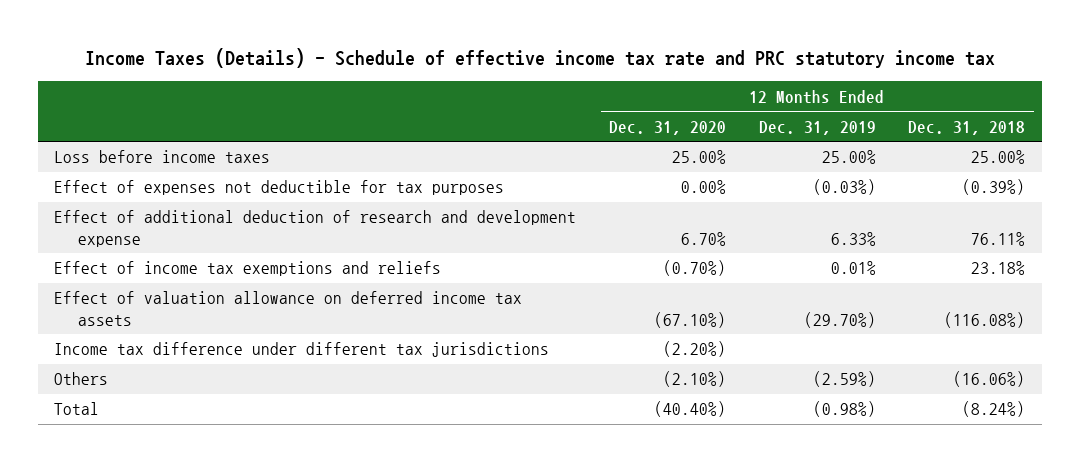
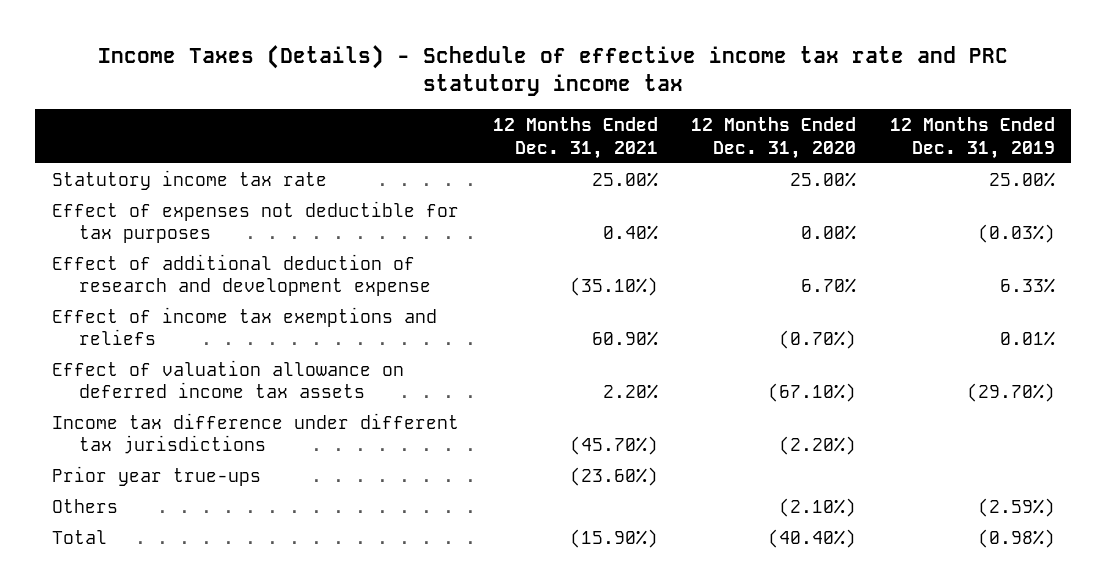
[908,120,1026,135] Dec. 31, 2018 -> none
none -> [492,116,658,159] 12 Months Ended Dec. 31, 2021
[54,150,271,164] Loss before income taxes -> [52,169,328,190] Statutory income tax rate
none -> [52,465,262,486] Prior year true-ups

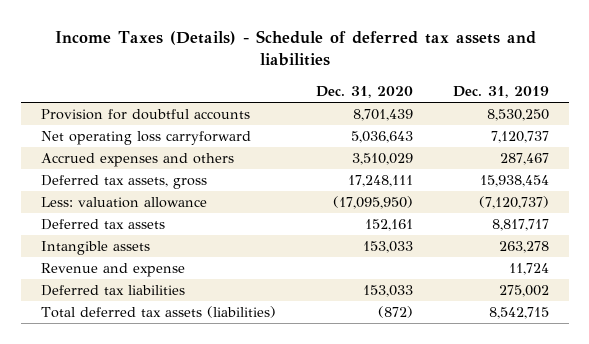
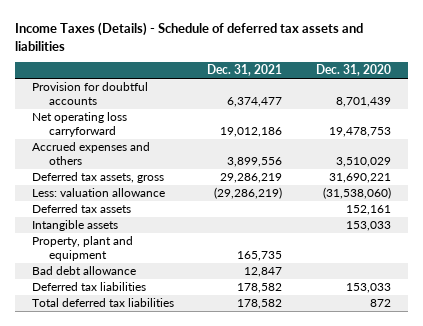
[452,85,549,98] Dec. 31, 2019 -> none
none -> [207,63,283,76] Dec. 31, 2021
[350,131,413,144] 5,036,643 -> [328,126,391,137] 19,478,753
[347,175,413,188] 17,248,111 -> [328,173,391,184] 31,690,221
[332,196,413,210] (17,095,950) -> [322,187,391,200] (31,538,060)
[40,263,185,278] Revenue and expense -> none
none -> [32,236,134,261] Property, plant and equipment
none -> [32,266,137,276] Bad debt allowance
[40,306,276,319] Total deferred tax assets (liabilities) -> [32,298,175,308] Total deferred tax liabilities
[377,306,413,319] (872) -> [369,299,391,308] 872

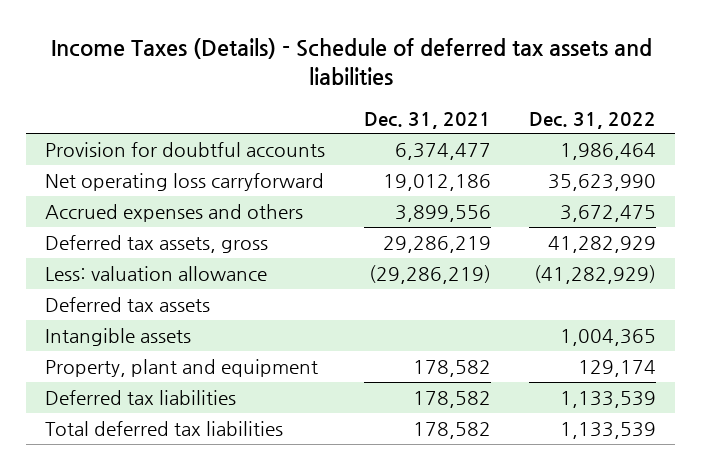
[315,63,391,76] Dec. 31, 2020 -> none
none -> [529,111,657,129] Dec. 31, 2022
[32,266,137,276] Bad debt allowance -> none
[237,250,283,261] 165,735 -> [412,359,491,377] 178,582

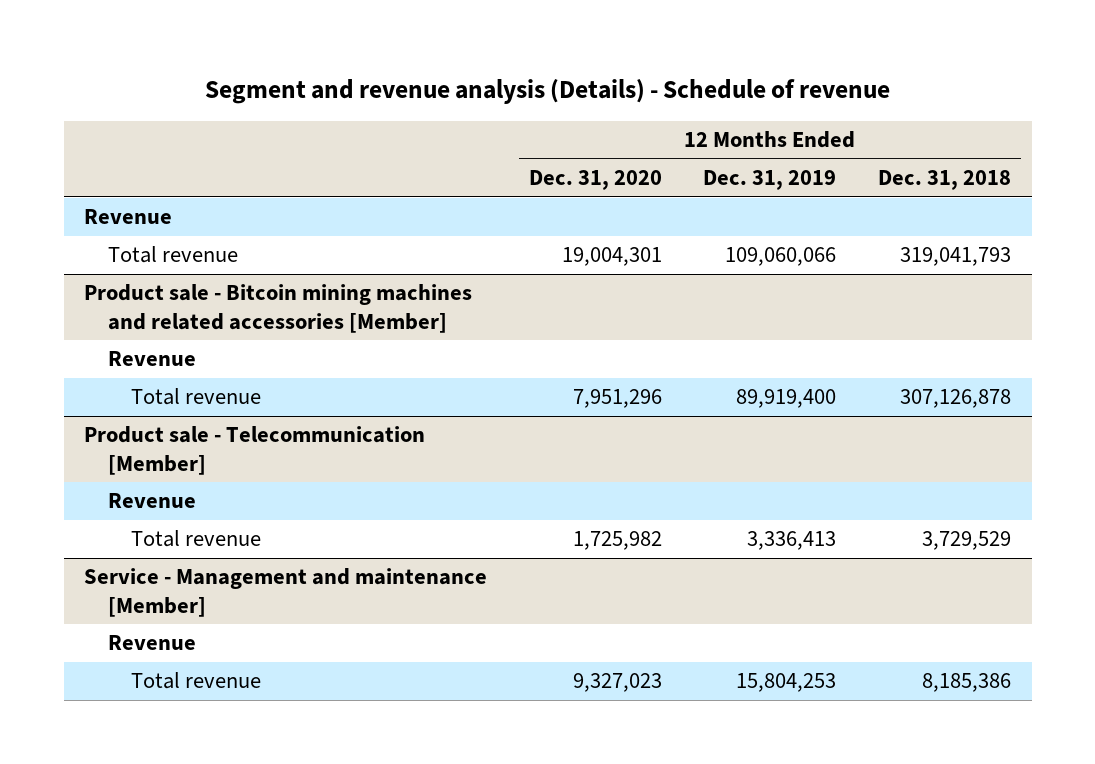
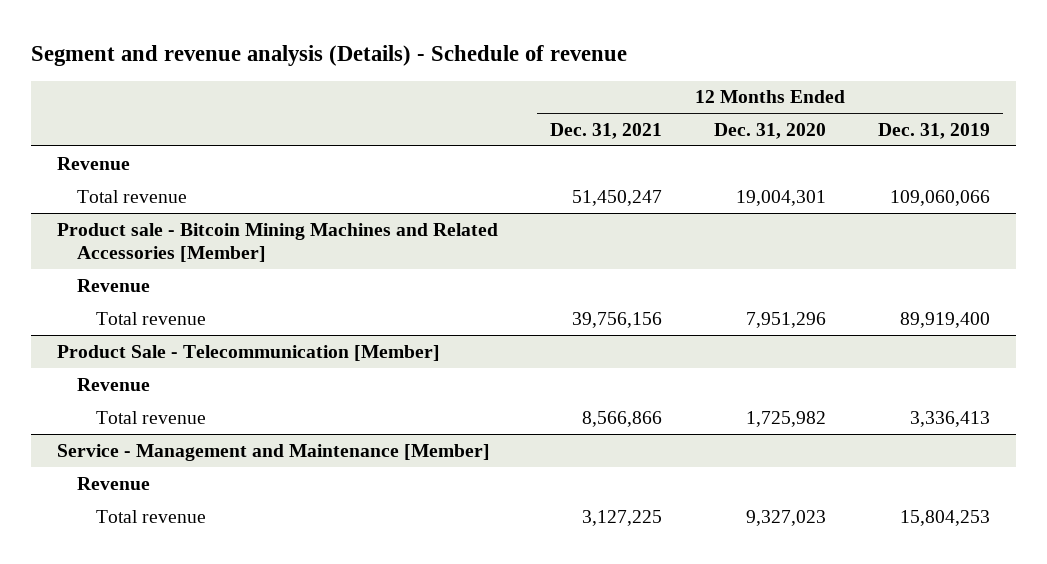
[877,170,1011,191] Dec. 31, 2018 -> none
none -> [550,122,663,139] Dec. 31, 2021
[84,284,473,333] Product sale - Bitcoin mining machines and related accessories [Member] -> [57,222,499,263] Product sale - Bitcoin Mining Machines and Related Accessories [Member]
[84,426,426,475] Product sale - Telecommunication [Member] -> [57,344,441,361] Product Sale - Telecommunication [Member]
[84,568,488,617] Service - Management and maintenance [Member] -> [57,443,491,461] Service - Management and Maintenance [Member]

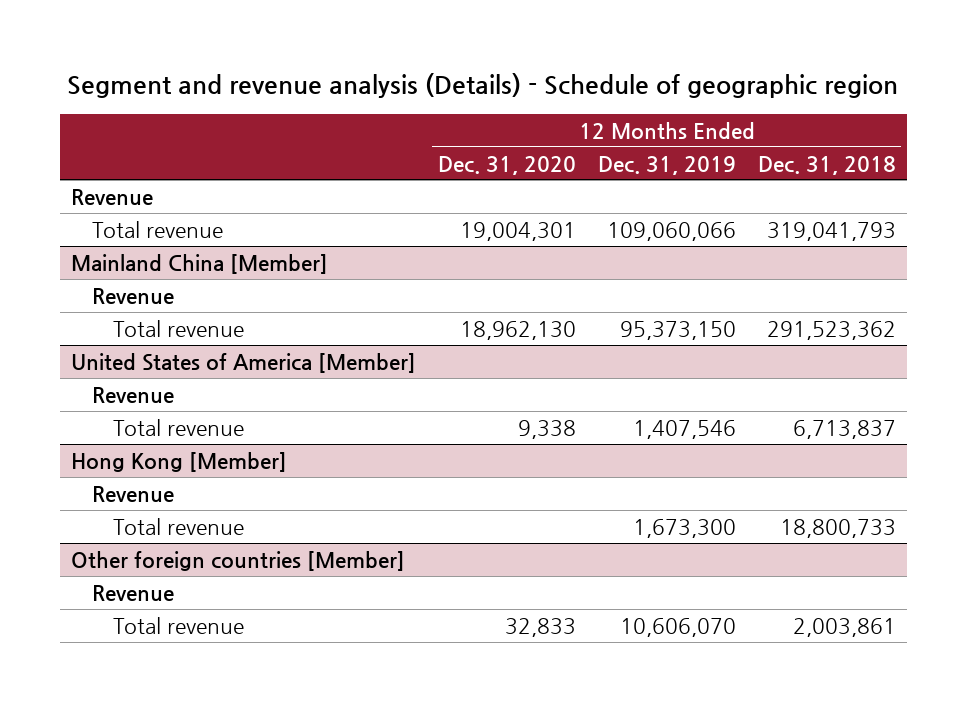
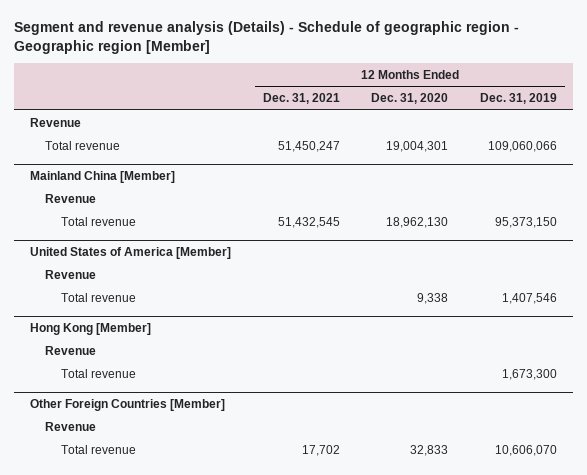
[67,72,899,98] Segment and revenue analysis (Details) - Schedule of geographic region -> [13,21,519,55] Segment and revenue analysis (Details) - Schedule of geographic region - Geographic region [Member]
[757,155,896,175] Dec. 31, 2018 -> none
none -> [262,93,340,105] Dec. 31, 2021
[71,550,406,571] Other foreign countries [Member] -> [29,398,225,411] Other Foreign Countries [Member]

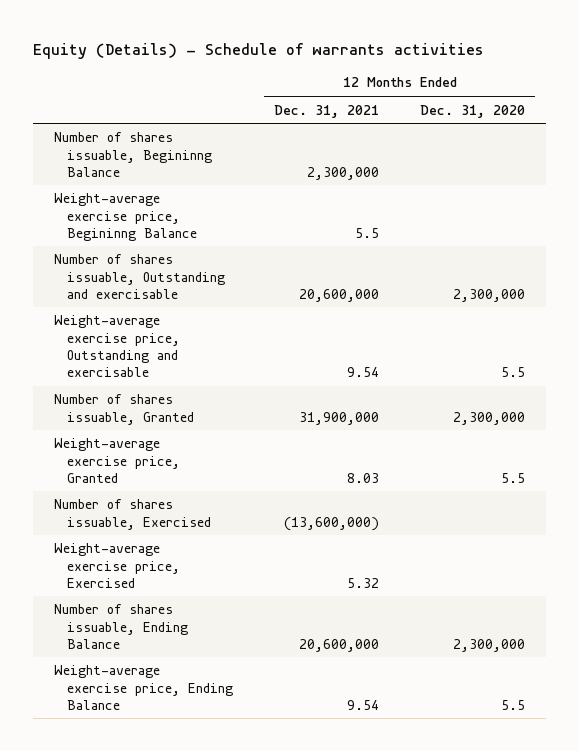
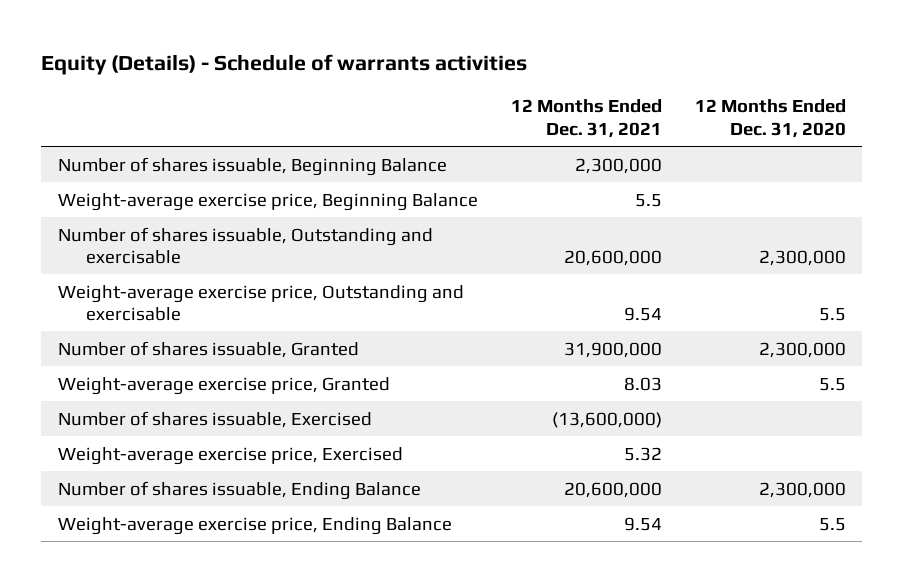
[53,132,213,177] Number of shares issuable, Begininng Balance -> [57,156,447,176] Number of shares issuable, Beginning Balance
[53,193,198,241] Weight-average exercise price, Begininng Balance -> [57,192,478,211] Weight-average exercise price, Beginning Balance

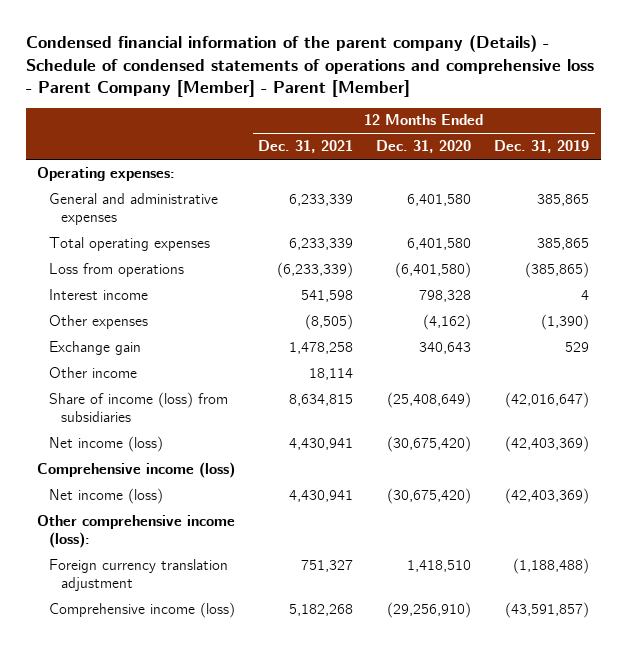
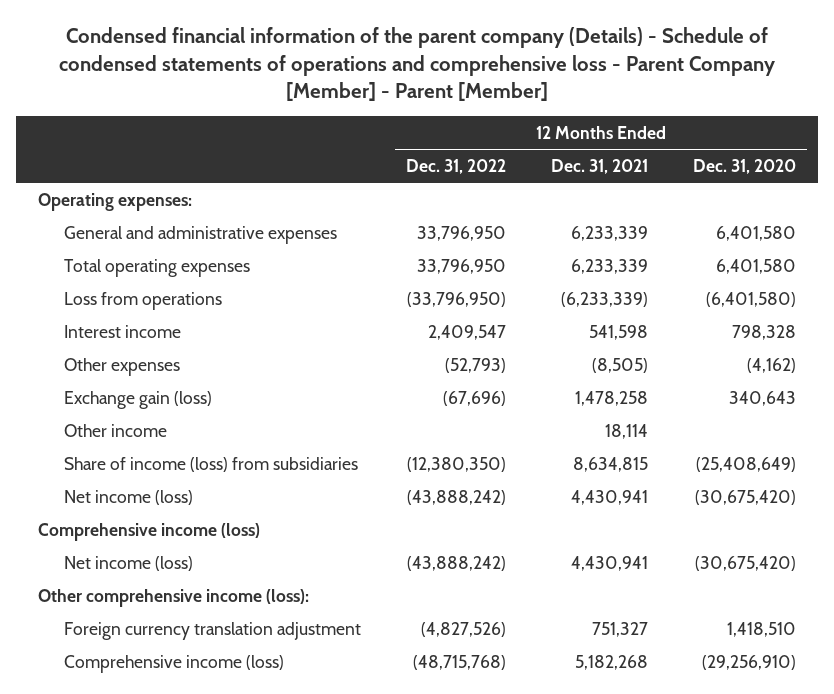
[494,140,590,154] Dec. 31, 2019 -> none
none -> [406,158,507,174] Dec. 31, 2022
[49,340,142,355] Exchange gain -> [64,390,213,409] Exchange gain (loss)

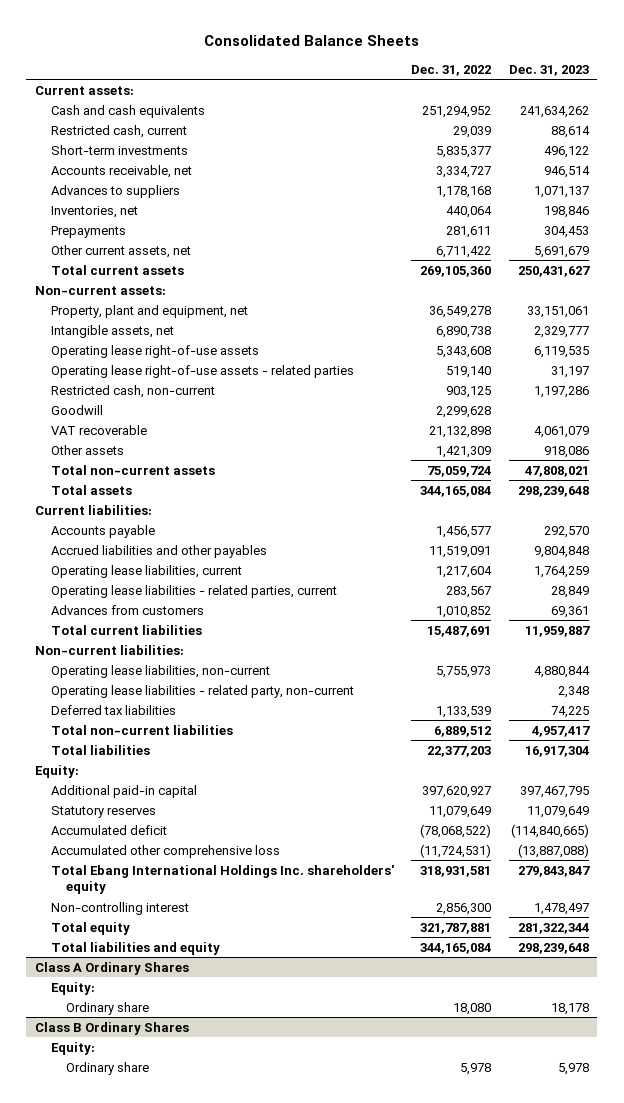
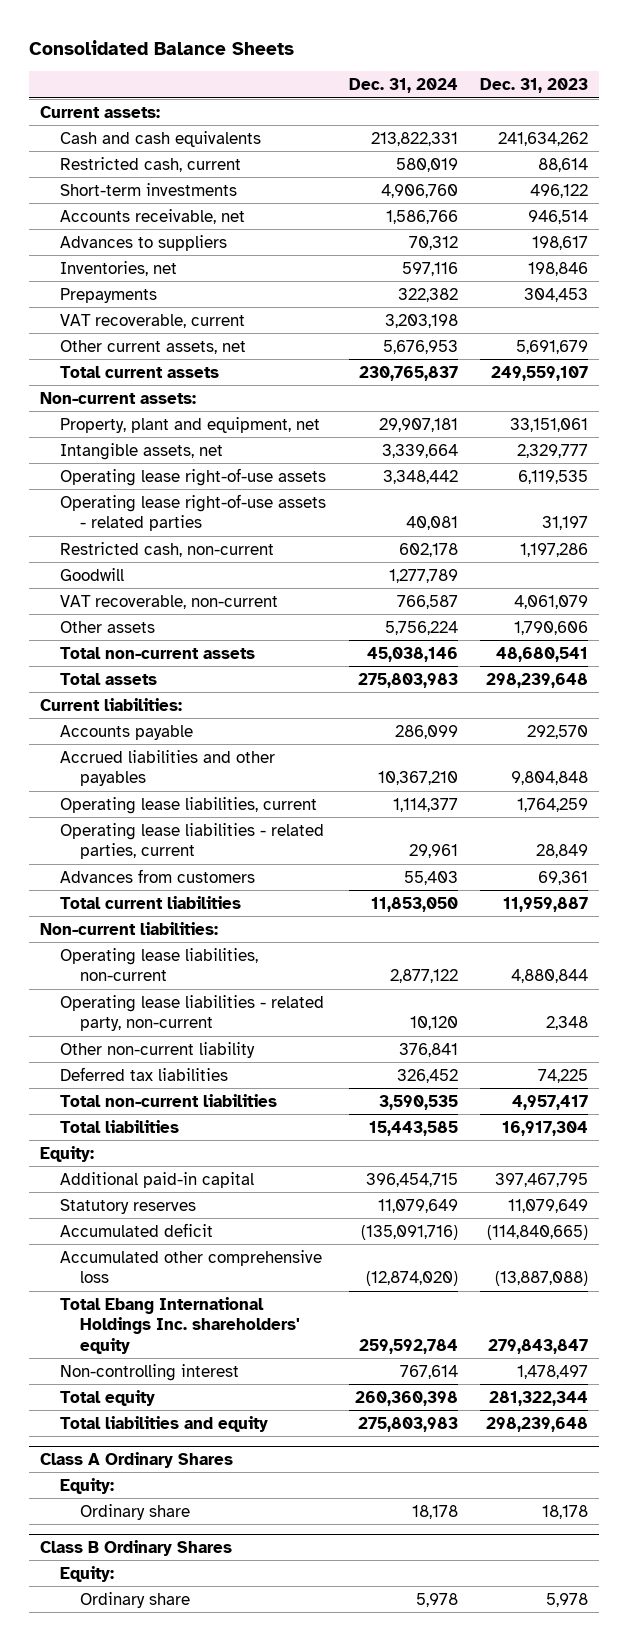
[411,64,492,76] Dec. 31, 2022 -> none
none -> [348,78,458,94] Dec. 31, 2024
[533,185,589,198] 1,071,137 -> [531,235,588,250] 198,617
none -> [60,313,246,328] VAT recoverable, current
[517,265,590,277] 250,431,627 -> [490,365,588,381] 249,559,107
[50,424,147,435] VAT recoverable -> [60,594,279,609] VAT recoverable, non-current
[543,445,589,458] 918,086 -> [513,620,588,635] 1,790,606
[524,465,589,477] 47,808,021 -> [495,646,588,662] 48,680,541
none -> [60,1041,256,1058] Other non-current liability

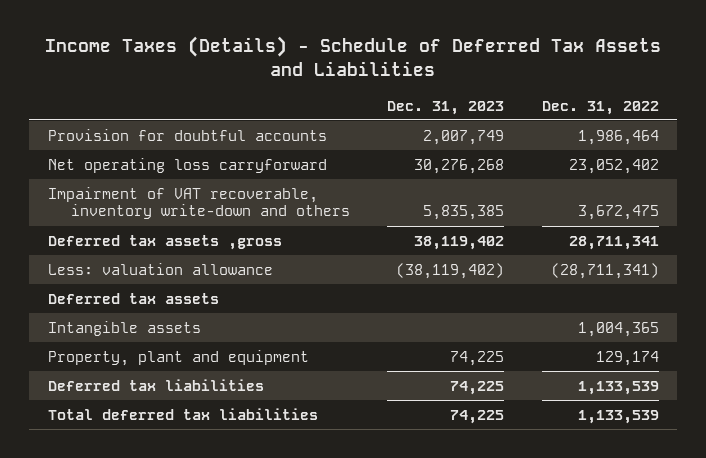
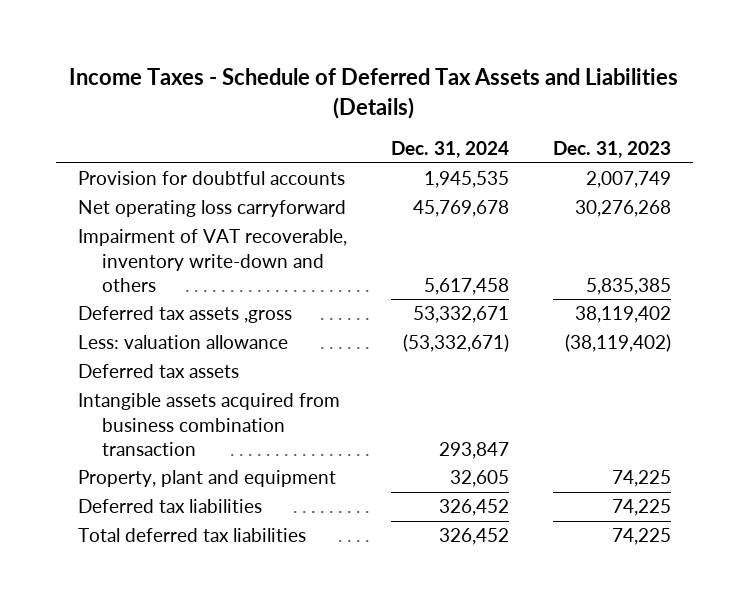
[45,36,662,77] Income Taxes (Details) - Schedule of Deferred Tax Assets and Liabilities -> [69,68,679,119] Income Taxes - Schedule of Deferred Tax Assets and Liabilities (Details)
[541,100,659,115] Dec. 31, 2022 -> none
none -> [390,141,509,159] Dec. 31, 2024
[47,320,201,336] Intangible assets -> [77,393,340,456] Intangible assets acquired from business combination transaction

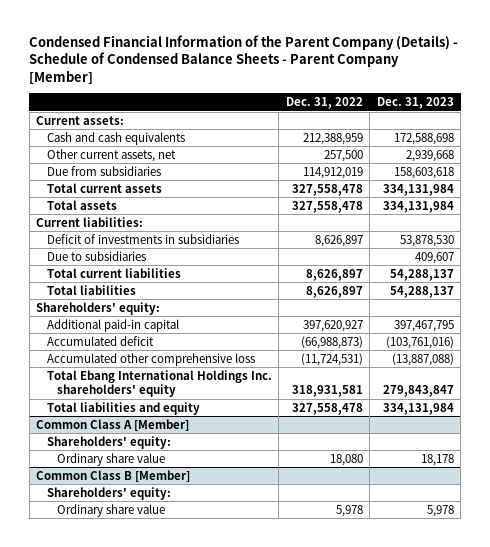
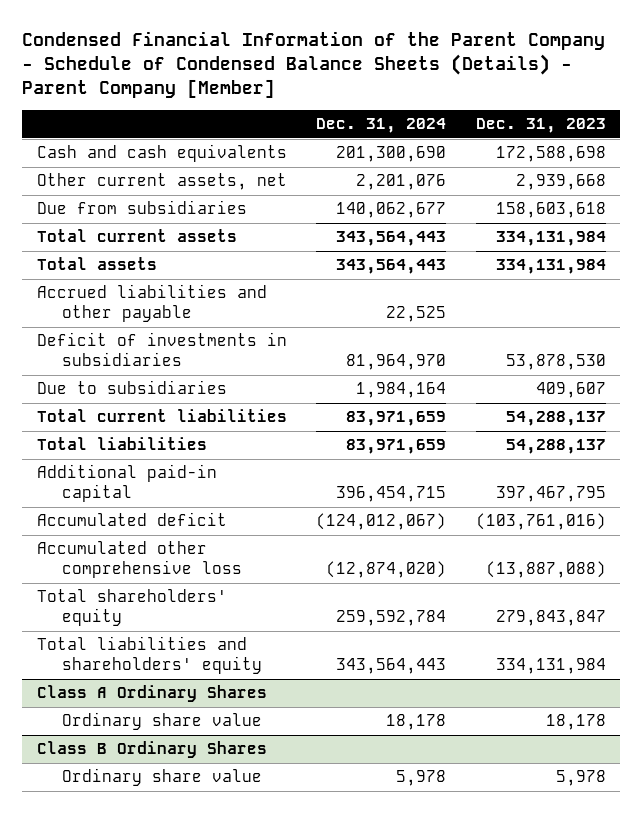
[29,34,459,85] Condensed Financial Information of the Parent Company (Details) - Schedule of Condensed Balance Sheets - Parent Company [Member] -> [22,31,606,99] Condensed Financial Information of the Parent Company - Schedule of Condensed Balance Sheets (Details) - Parent Company [Member]
[285,97,363,110] Dec. 31, 2022 -> none
none -> [316,117,447,133] Dec. 31, 2024
[36,115,125,125] Current assets: -> none
[36,216,144,227] Current liabilities: -> none
none -> [37,284,268,323] Accrued liabilities and other payable
[36,301,161,315] Shareholders' equity: -> none
[46,435,171,449] Shareholders' equity: -> none
[46,369,272,398] Total Ebang International Holdings Inc. shareholders' equity -> [37,589,228,627] Total shareholders' equity
[46,401,200,415] Total liabilities and equity -> [37,636,262,675] Total liabilities and shareholders' equity
[36,418,190,431] Common Class A [Member] -> [37,685,268,703] Class A Ordinary Shares
[46,486,171,500] Shareholders' equity: -> none
[36,469,191,482] Common Class B [Member] -> [37,741,268,759] Class B Ordinary Shares

